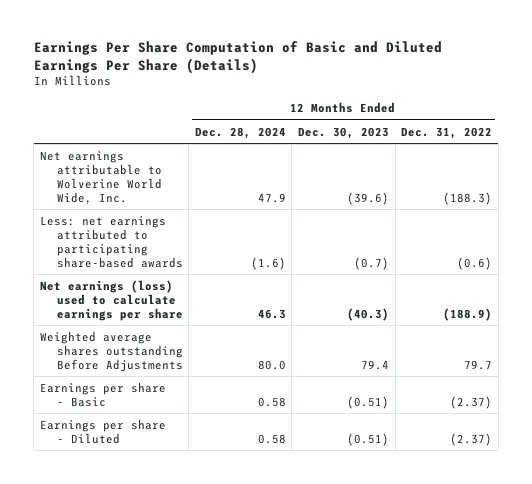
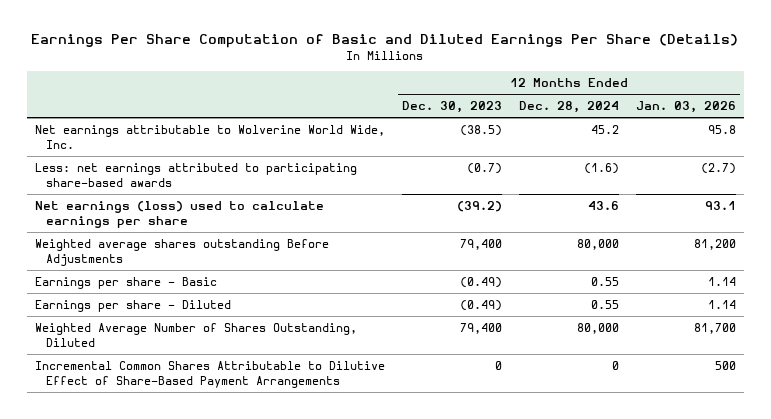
[401,126,493,139] Dec. 31, 2022 -> none
none -> [635,101,736,114] Jan. 03, 2026
[257,192,286,203] 47.9 -> [590,124,619,134] 45.2
[346,191,389,205] (39.6) -> [459,124,502,136] (38.5)
[257,308,286,319] 46.3 -> [587,200,619,210] 43.6
[346,307,389,321] (40.3) -> [456,200,502,212] (39.2)
[257,359,286,370] 80.0 -> [576,238,619,250] 80,000
[360,359,389,370] 79.4 -> [459,238,502,250] 79,400
[257,396,286,407] 0.58 -> [590,276,619,286] 0.55
[346,395,389,409] (0.51) -> [459,276,502,288] (0.49)
[257,433,286,444] 0.58 -> [590,299,619,309] 0.55
[346,432,389,446] (0.51) -> [459,299,502,311] (0.49)
none -> [35,322,358,347] Weighted Average Number of Shares Outstanding, Diluted
none -> [35,360,386,388] Incremental Common Shares Attributable to Dilutive Effect of Share-Based Payment Arrangements

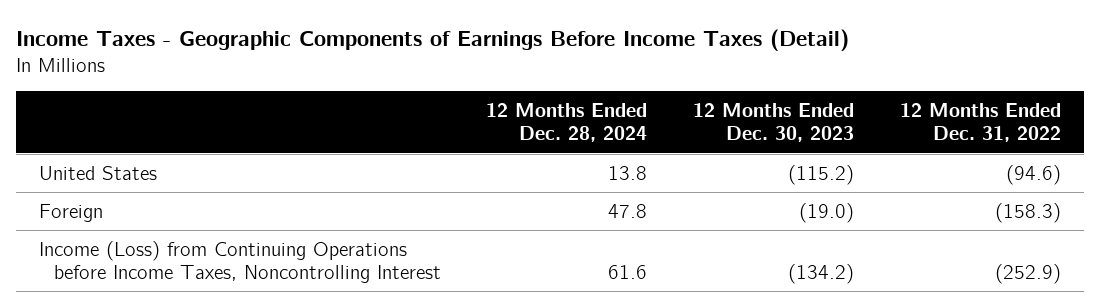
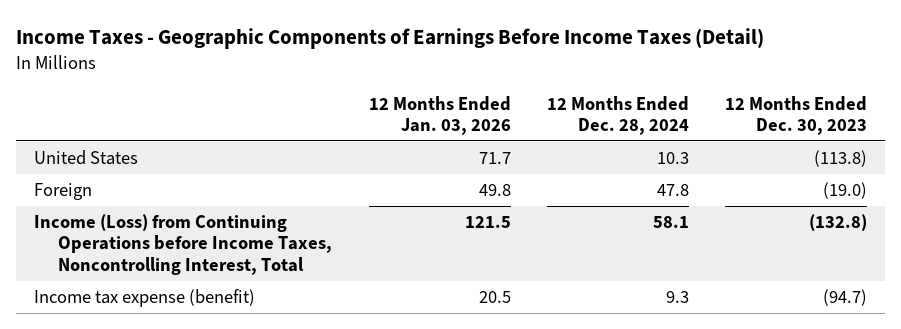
[899,103,1061,143] 12 Months Ended Dec. 31, 2022 -> none
none -> [368,95,511,135] 12 Months Ended Jan. 03, 2026
[608,165,648,180] 13.8 -> [656,152,689,165] 10.3
[788,164,855,185] (115.2) -> [814,150,868,168] (113.8)
[39,240,441,283] Income (Loss) from Continuing Operations before Income Taxes, Noncontrolling Interest -> [33,214,333,275] Income (Loss) from Continuing Operations before Income Taxes, Noncontrolling Interest, Total
[608,264,648,279] 61.6 -> [652,216,689,229] 58.1
[788,263,855,284] (134.2) -> [809,214,868,232] (132.8)
none -> [33,289,255,308] Income tax expense (benefit)

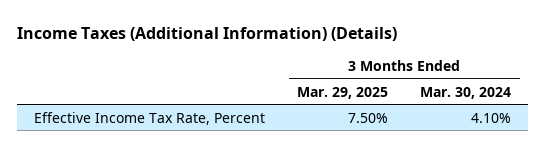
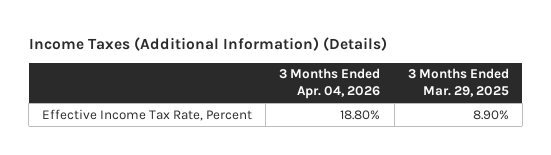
[420,86,512,99] Mar. 30, 2024 -> none
none -> [279,68,381,100] 3 Months Ended Apr. 04, 2026
[348,112,389,123] 7.50% -> [472,109,509,120] 8.90%

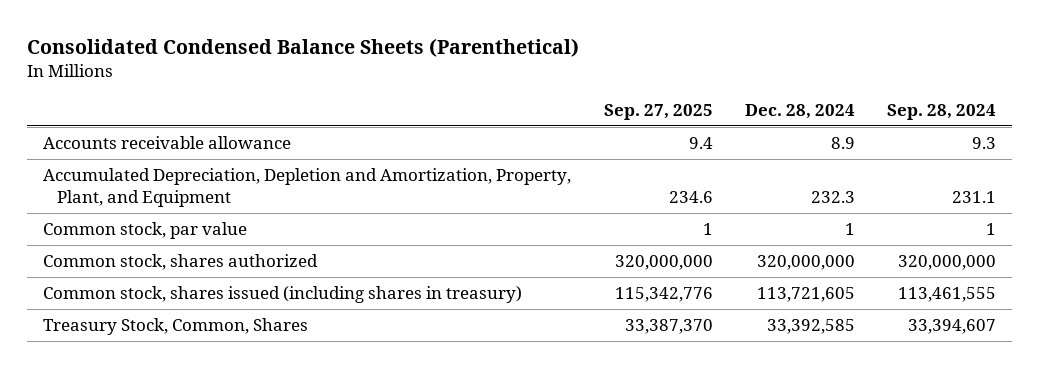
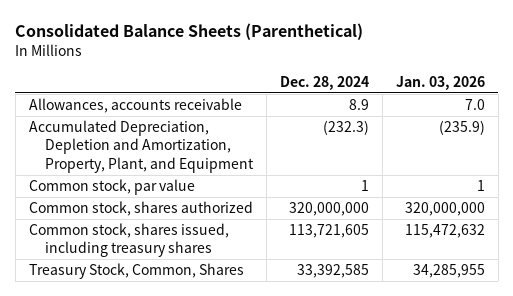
[27,37,580,57] Consolidated Condensed Balance Sheets (Parenthetical) -> [15,23,364,41] Consolidated Balance Sheets (Parenthetical)
[603,103,713,120] Sep. 27, 2025 -> none
[887,103,997,120] Sep. 28, 2024 -> none
none -> [395,75,485,90] Jan. 03, 2026
[43,136,292,150] Accounts receivable allowance -> [28,98,242,114] Allowances, accounts receivable
[810,191,855,204] 232.3 -> [322,120,369,136] (232.3)
[43,286,523,304] Common stock, shares issued (including shares in treasury) -> [28,223,229,258] Common stock, shares issued, including treasury shares

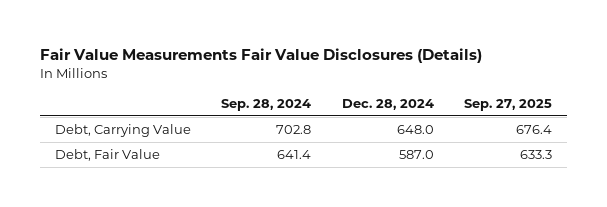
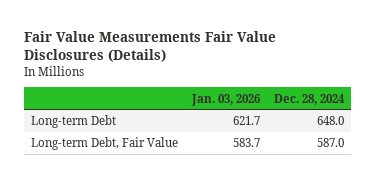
[221,99,312,112] Sep. 28, 2024 -> none
[464,99,553,112] Sep. 27, 2025 -> none
none -> [191,93,262,106] Jan. 03, 2026
[55,124,192,138] Debt, Carrying Value -> [31,115,117,129] Long-term Debt
[55,149,161,162] Debt, Fair Value -> [31,137,179,151] Long-term Debt, Fair Value

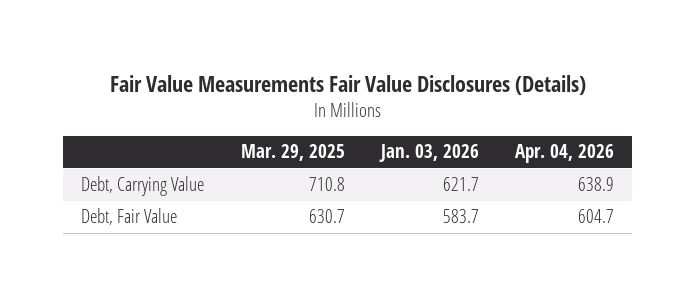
[274,93,346,105] Dec. 28, 2024 -> none
none -> [240,144,345,162] Mar. 29, 2025
none -> [514,144,614,164] Apr. 04, 2026
[31,115,117,129] Long-term Debt -> [81,176,205,197] Debt, Carrying Value
[31,137,179,151] Long-term Debt, Fair Value -> [81,208,178,226] Debt, Fair Value

